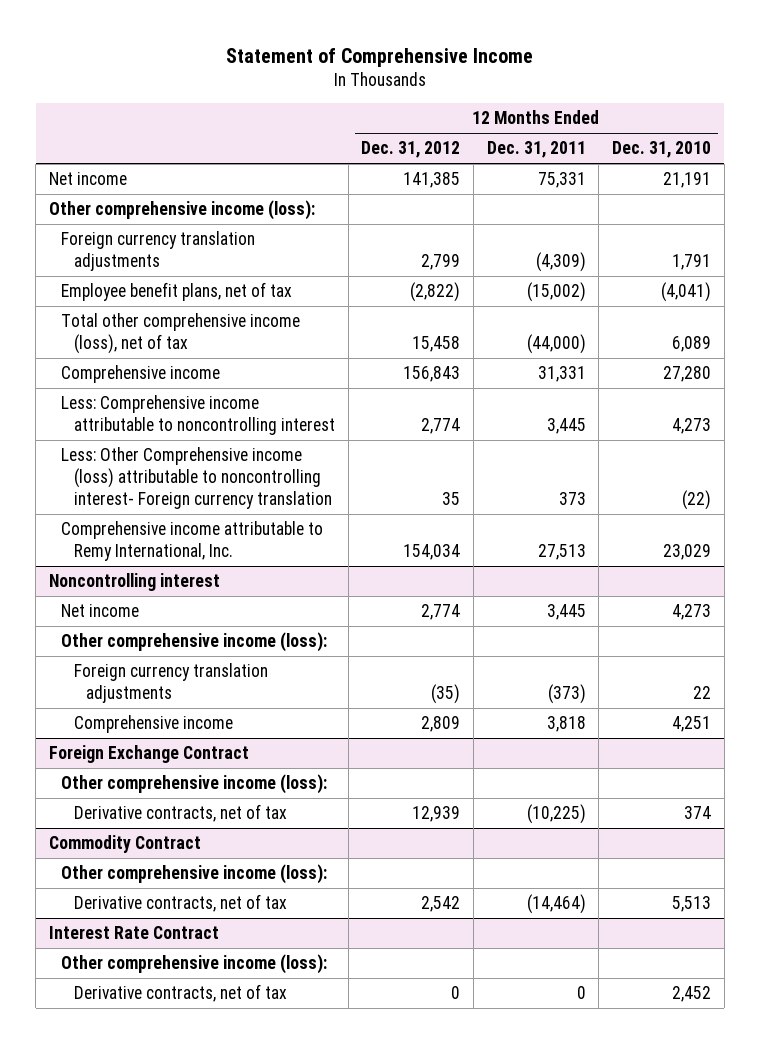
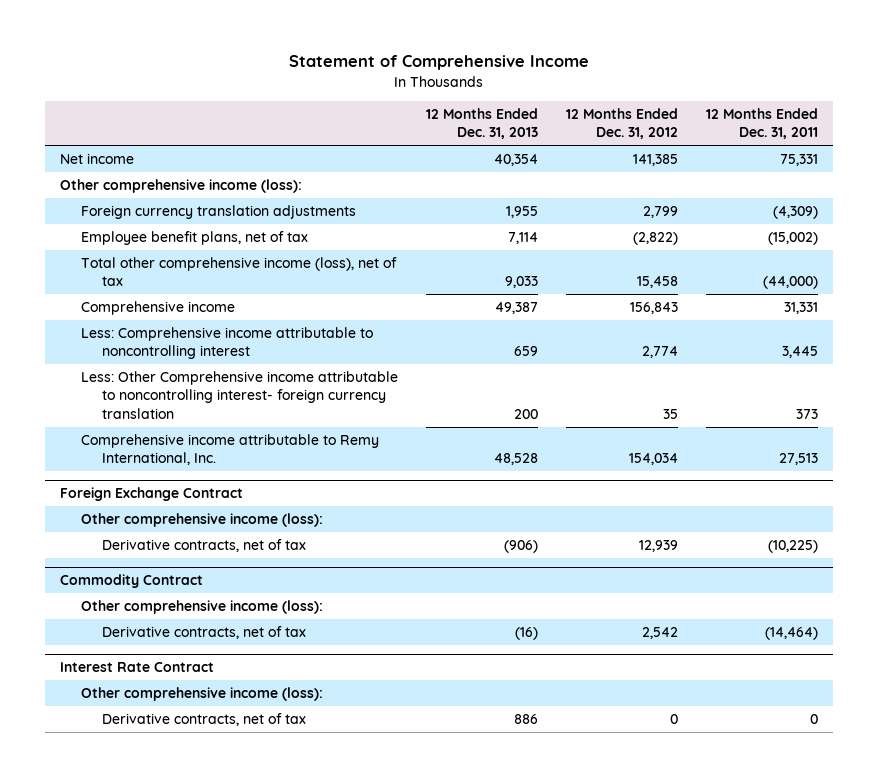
[612,141,712,159] Dec. 31, 2010 -> none
none -> [425,108,538,140] 12 Months Ended Dec. 31, 2013
[61,447,332,510] Less: Other Comprehensive income (loss) attributable to noncontrolling interest- Foreign currency translation -> [80,371,398,419] Less: Other Comprehensive income attributable to noncontrolling interest- foreign currency translation
[48,573,220,592] Noncontrolling interest -> none
[61,604,140,618] Net income -> none
[61,632,328,653] Other comprehensive income (loss): -> none
[73,663,268,704] Foreign currency translation adjustments -> none
[73,715,233,734] Comprehensive income -> none

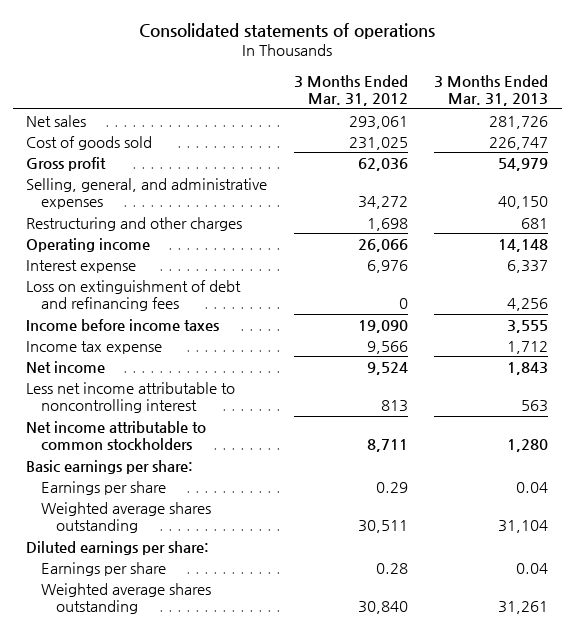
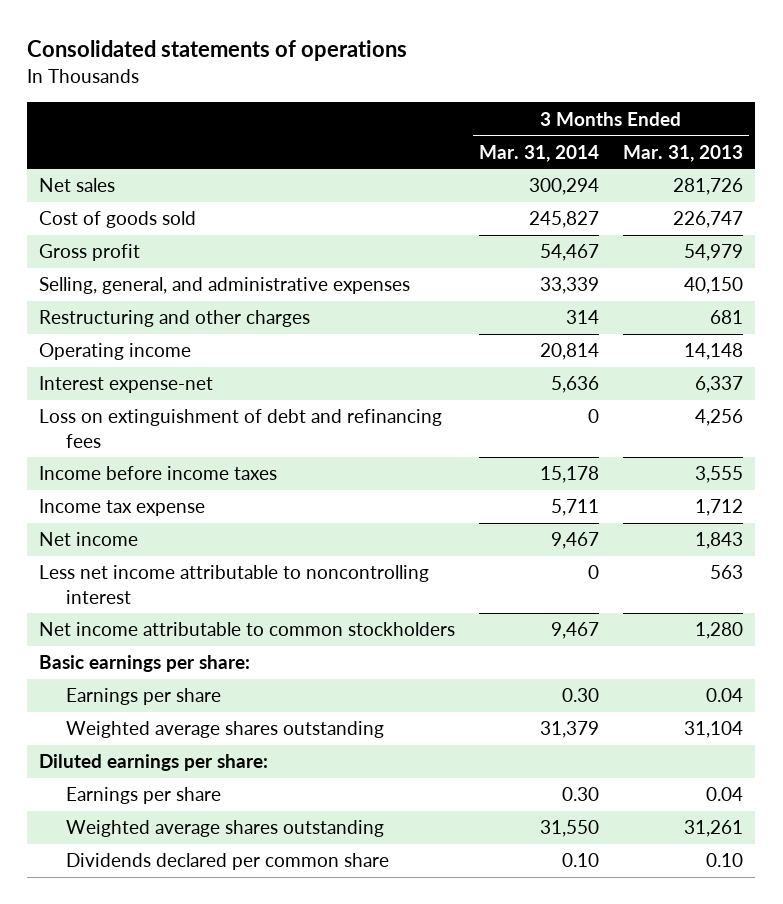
[293,74,408,107] 3 Months Ended Mar. 31, 2012 -> none
none -> [479,144,600,162] Mar. 31, 2014
[26,259,137,273] Interest expense -> [39,376,214,394] Interest expense-net
none -> [65,853,389,871] Dividends declared per common share

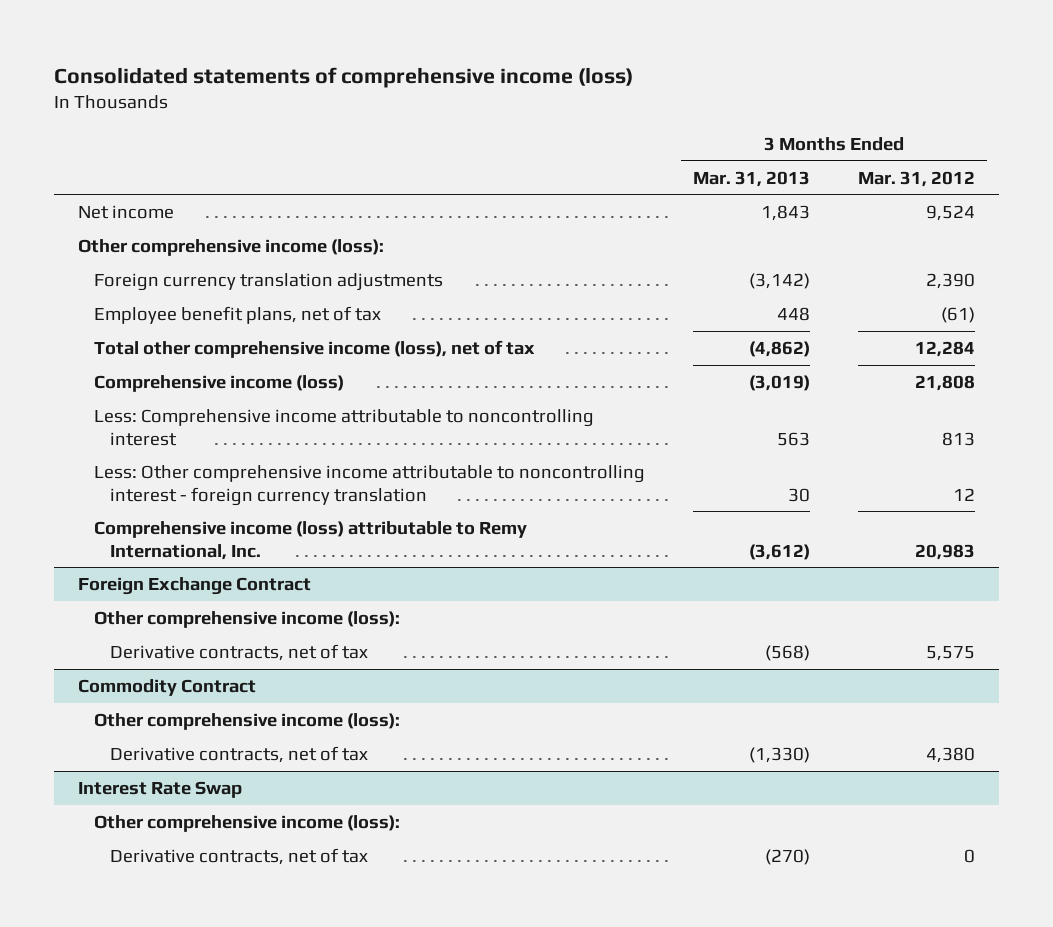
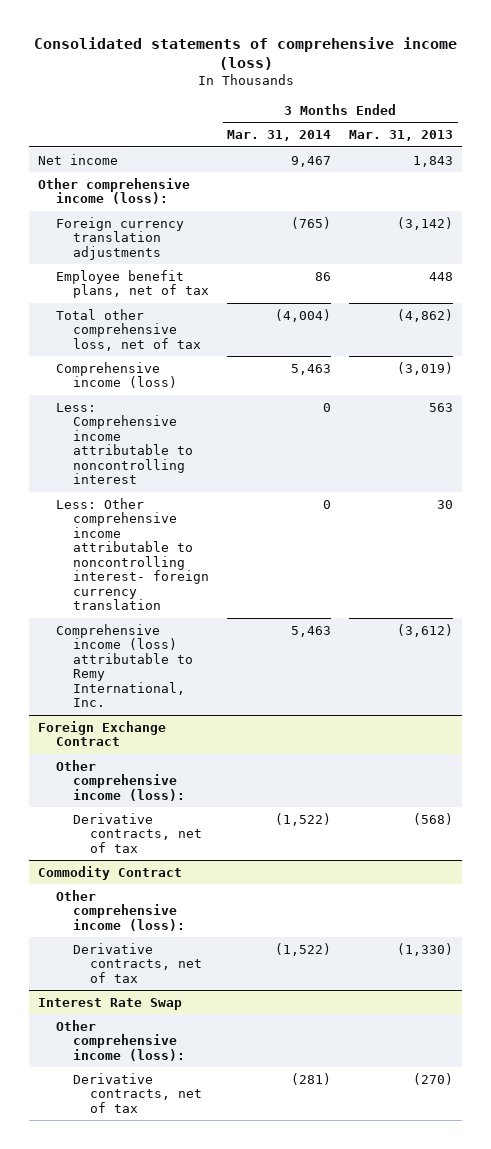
[858,170,976,187] Mar. 31, 2012 -> none
none -> [227,129,332,141] Mar. 31, 2014
[93,340,535,359] Total other comprehensive income (loss), net of tax -> [55,308,201,351] Total other comprehensive loss, net of tax
[93,465,645,506] Less: Other comprehensive income attributable to noncontrolling interest - foreign currency translation -> [55,497,209,611] Less: Other comprehensive income attributable to noncontrolling interest- foreign currency translation

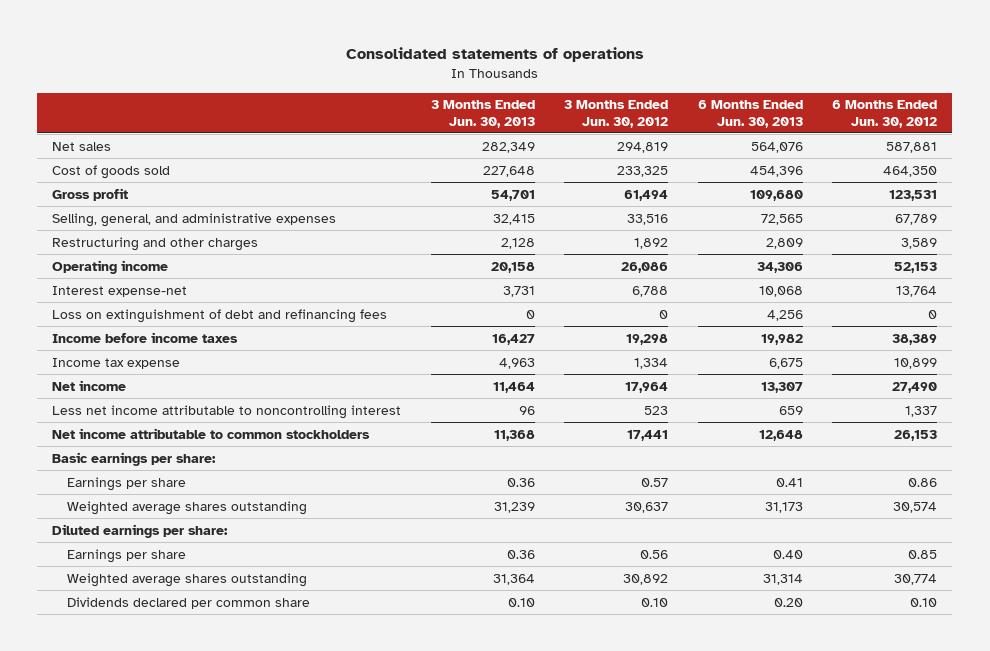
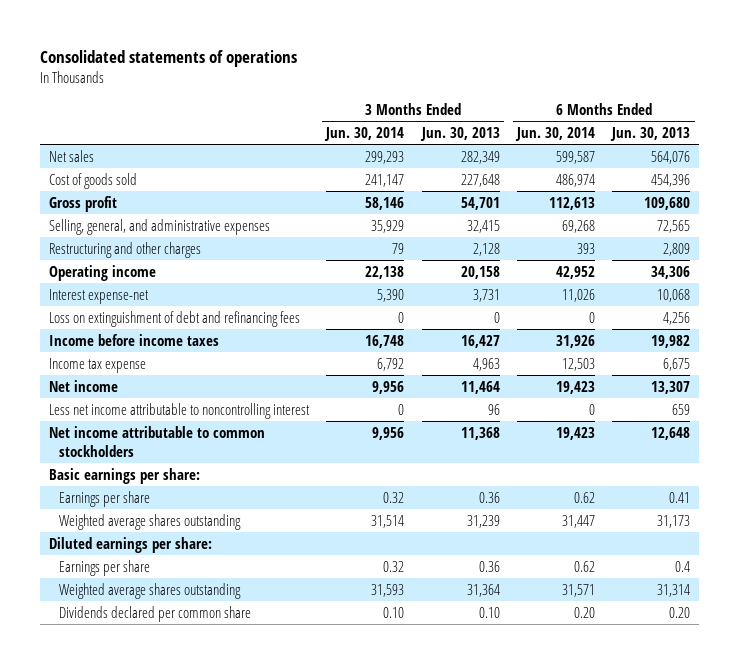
[564,100,669,128] 3 Months Ended Jun. 30, 2012 -> none
[832,100,938,128] 6 Months Ended Jun. 30, 2012 -> none
none -> [324,127,405,142] Jun. 30, 2014
none -> [514,127,595,142] Jun. 30, 2014
[772,549,803,559] 0.40 -> [675,560,691,572] 0.4

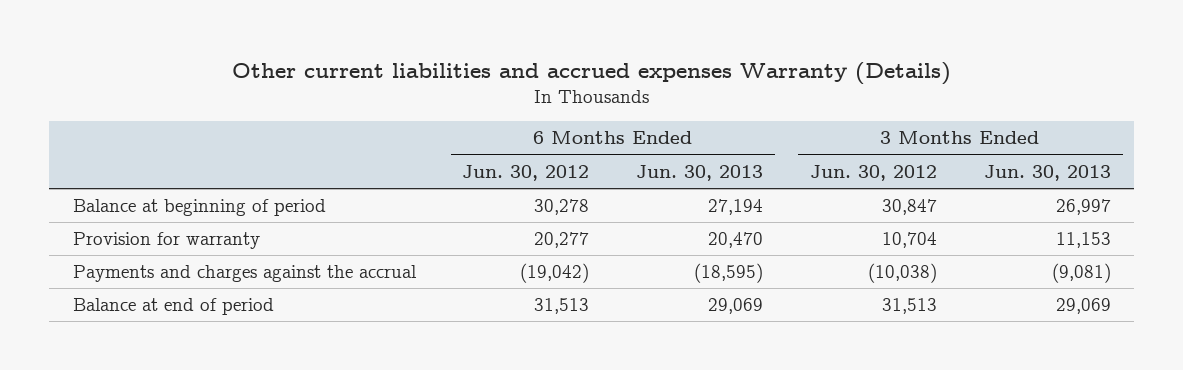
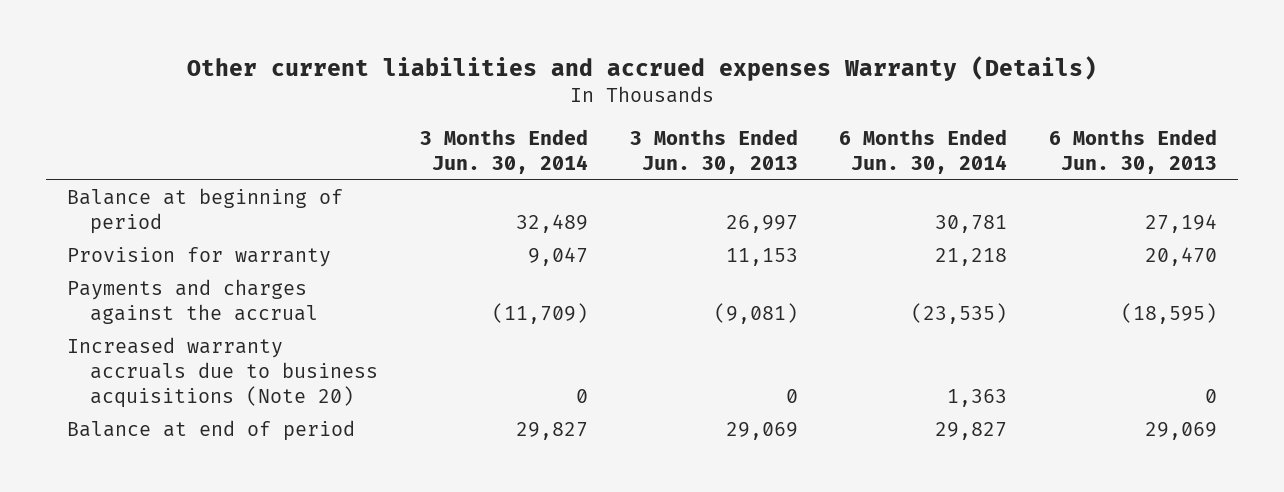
[462,164,590,181] Jun. 30, 2012 -> none
[809,164,937,181] Jun. 30, 2012 -> none
none -> [419,129,588,175] 3 Months Ended Jun. 30, 2014
none -> [839,129,1008,175] 6 Months Ended Jun. 30, 2014
none -> [67,337,378,409] Increased warranty accruals due to business acquisitions (Note 20)

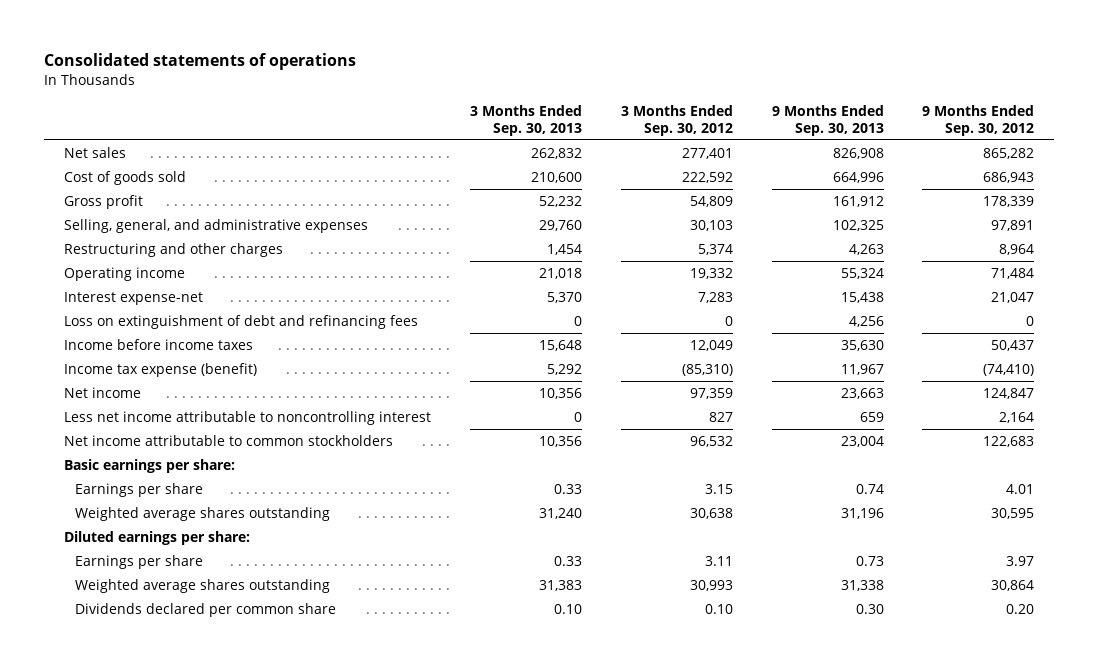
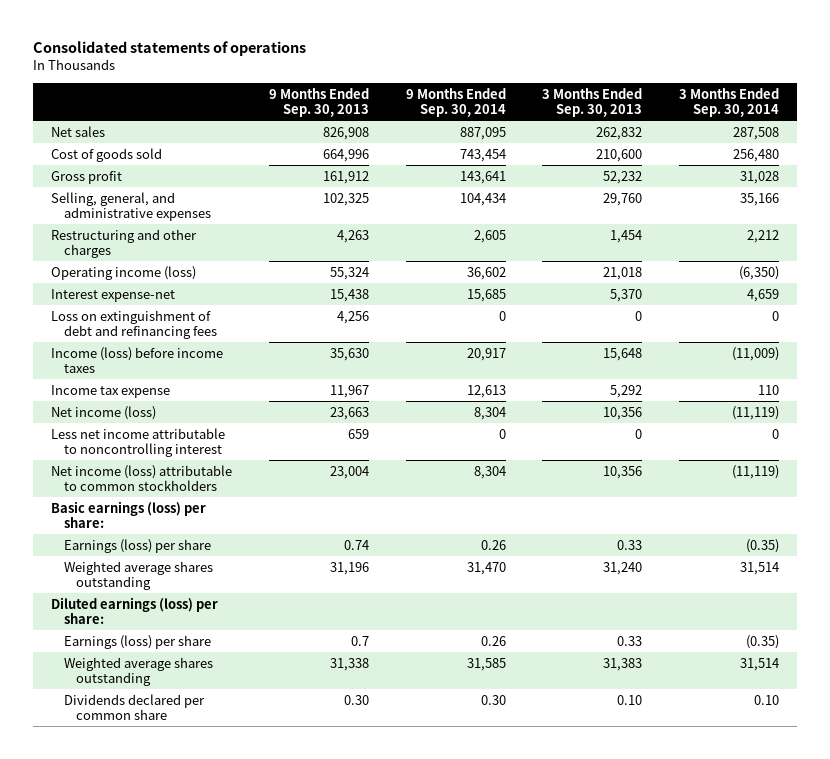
[620,105,733,136] 3 Months Ended Sep. 30, 2012 -> none
[922,105,1035,136] 9 Months Ended Sep. 30, 2012 -> none
none -> [405,87,506,117] 9 Months Ended Sep. 30, 2014
none -> [678,87,779,117] 3 Months Ended Sep. 30, 2014
[63,267,185,282] Operating income -> [51,265,197,280] Operating income (loss)
[63,339,253,351] Income before income taxes -> [51,346,224,373] Income (loss) before income taxes
[63,363,257,378] Income tax expense (benefit) -> [51,384,171,398] Income tax expense
[63,387,141,399] Net income -> [51,405,157,420] Net income (loss)
[63,435,393,447] Net income attributable to common stockholders -> [51,464,233,491] Net income (loss) attributable to common stockholders
[63,459,235,474] Basic earnings per share: -> [51,500,207,528] Basic earnings (loss) per share:
[74,483,203,498] Earnings per share -> [63,538,211,553] Earnings (loss) per share
[63,531,250,546] Diluted earnings per share: -> [51,596,219,624] Diluted earnings (loss) per share:
[74,555,203,570] Earnings per share -> [63,634,211,649] Earnings (loss) per share
[855,556,884,567] 0.73 -> [351,635,370,646] 0.7

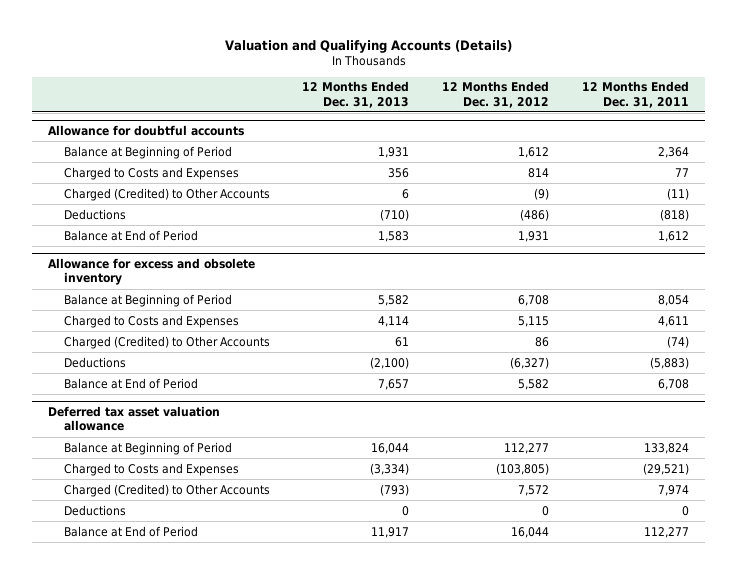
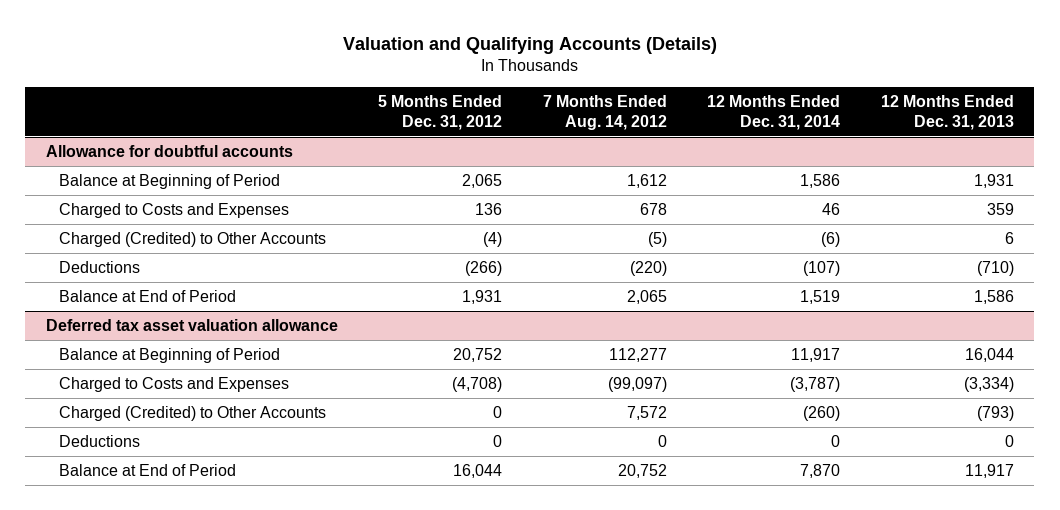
[442,81,550,108] 12 Months Ended Dec. 31, 2012 -> none
[581,81,689,108] 12 Months Ended Dec. 31, 2011 -> none
none -> [378,95,503,130] 5 Months Ended Dec. 31, 2012
none -> [542,95,667,130] 7 Months Ended Aug. 14, 2012
none -> [707,95,841,130] 12 Months Ended Dec. 31, 2014
[388,167,410,178] 356 -> [987,203,1015,216] 359
[48,257,256,286] Allowance for excess and obsolete inventory -> none
[63,293,232,307] Balance at Beginning of Period -> none
[63,314,239,328] Charged to Costs and Expenses -> none
[63,335,270,349] Charged (Credited) to Other Accounts -> none
[63,356,126,368] Deductions -> none
[63,377,198,389] Balance at End of Period -> none
[378,230,410,242] 1,583 -> [974,290,1015,305] 1,586

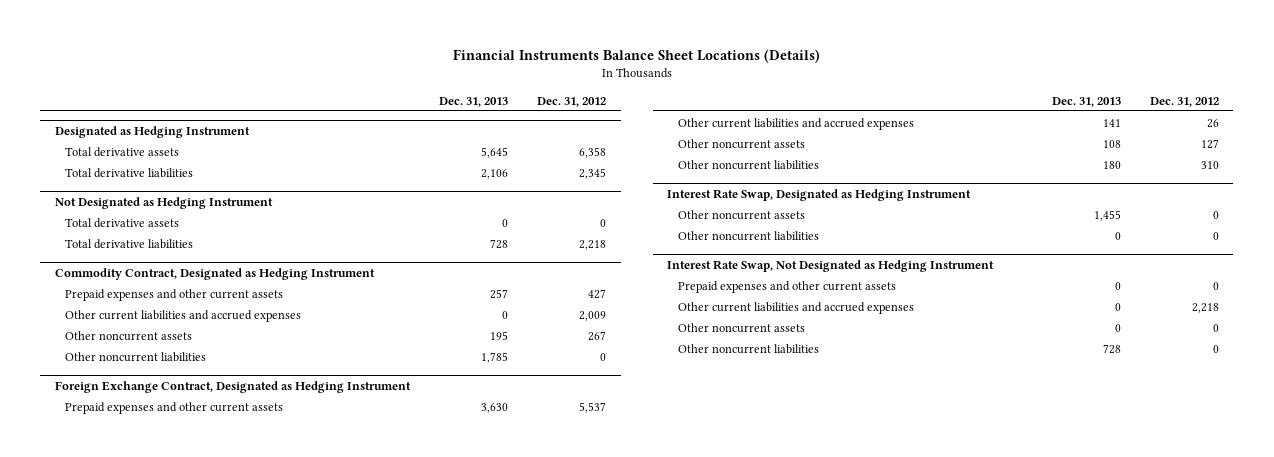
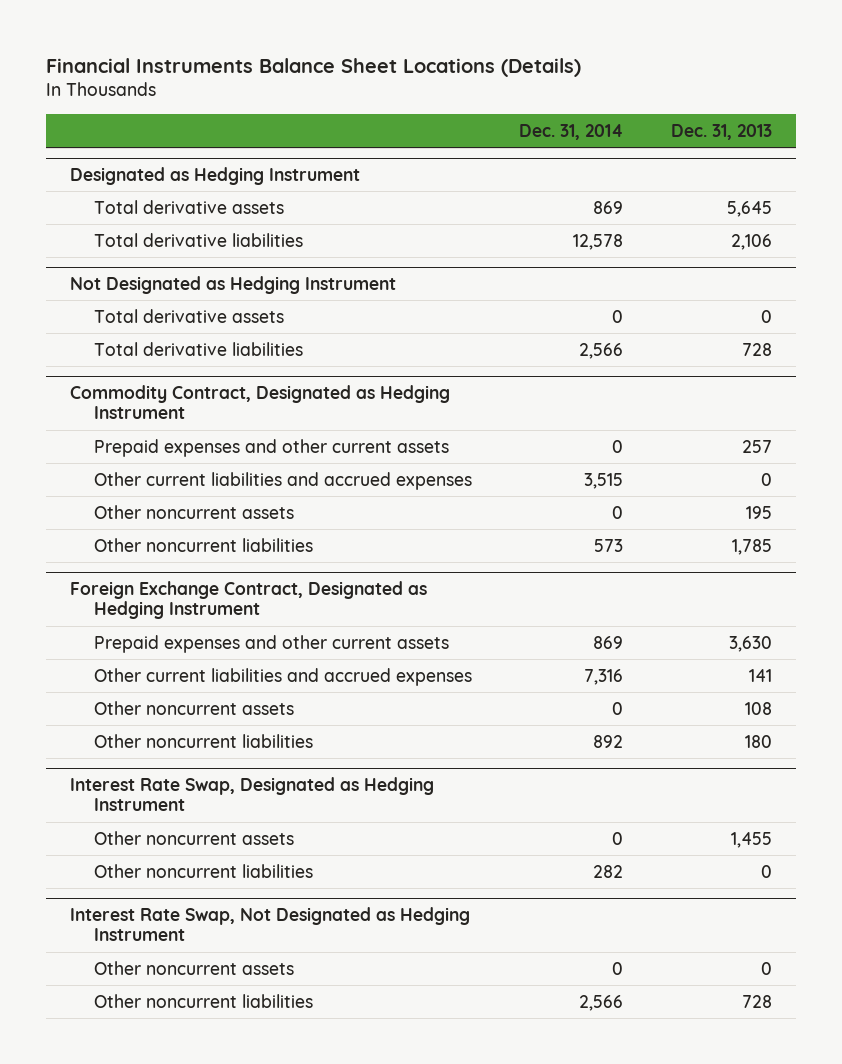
[537,96,607,107] Dec. 31, 2012 -> none
none -> [519,123,624,140] Dec. 31, 2014
[677,280,896,293] Prepaid expenses and other current assets -> none
[677,301,914,314] Other current liabilities and accrued expenses -> none

